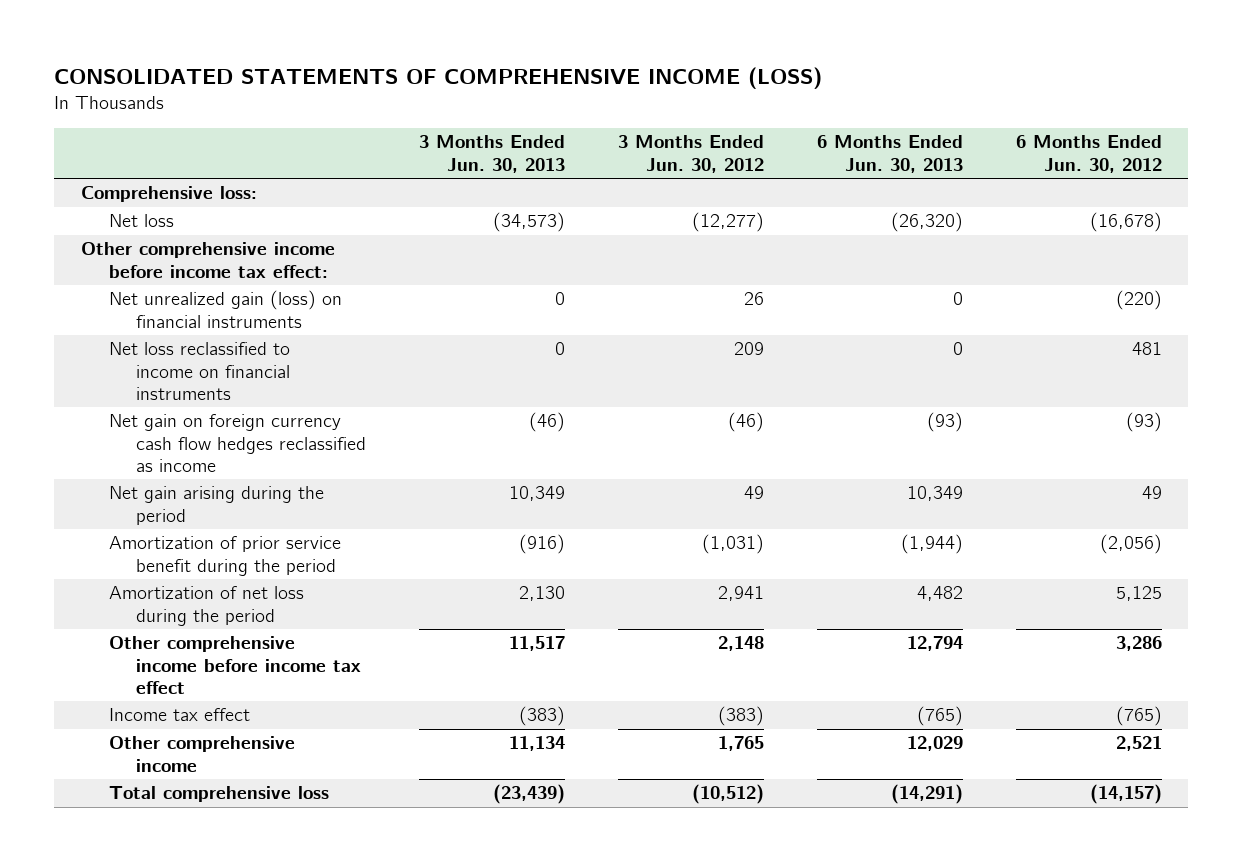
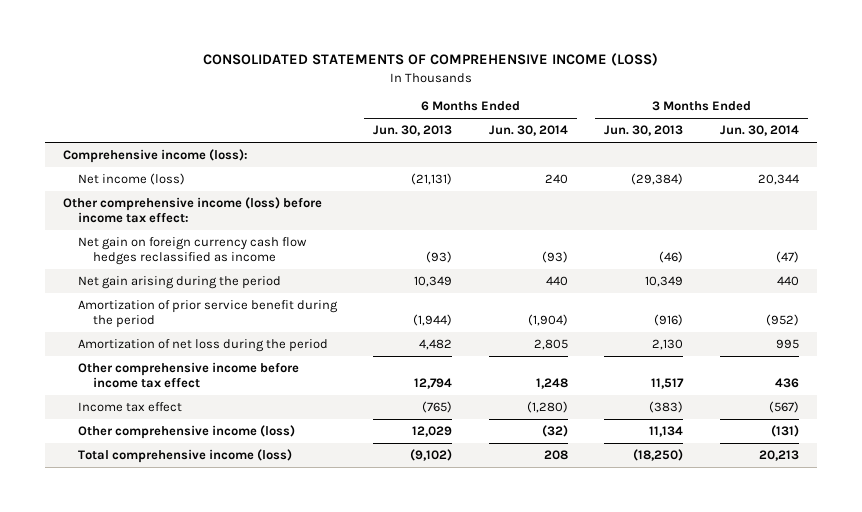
[617,135,764,173] 3 Months Ended Jun. 30, 2012 -> none
[1015,135,1162,173] 6 Months Ended Jun. 30, 2012 -> none
none -> [488,125,568,137] Jun. 30, 2014
none -> [719,125,799,137] Jun. 30, 2014
[108,290,342,328] Net unrealized gain (loss) on financial instruments -> none
[108,342,291,400] Net loss reclassified to income on financial instruments -> none
[80,186,257,203] Comprehensive loss: -> [62,149,248,164] Comprehensive income (loss):
[108,214,174,228] Net loss -> [77,173,185,186] Net income (loss)
[493,212,566,233] (34,573) -> [631,173,684,186] (29,384)
[890,212,963,233] (26,320) -> [411,173,453,186] (21,131)
[80,242,335,278] Other comprehensive income before income tax effect: -> [62,197,322,223] Other comprehensive income (loss) before income tax effect:
[108,736,295,772] Other comprehensive income -> [77,425,295,440] Other comprehensive income (loss)
[108,786,329,803] Total comprehensive loss -> [77,449,292,464] Total comprehensive income (loss)
[493,784,566,805] (23,439) -> [633,449,684,462] (18,250)
[890,784,963,805] (14,291) -> [410,449,453,462] (9,102)

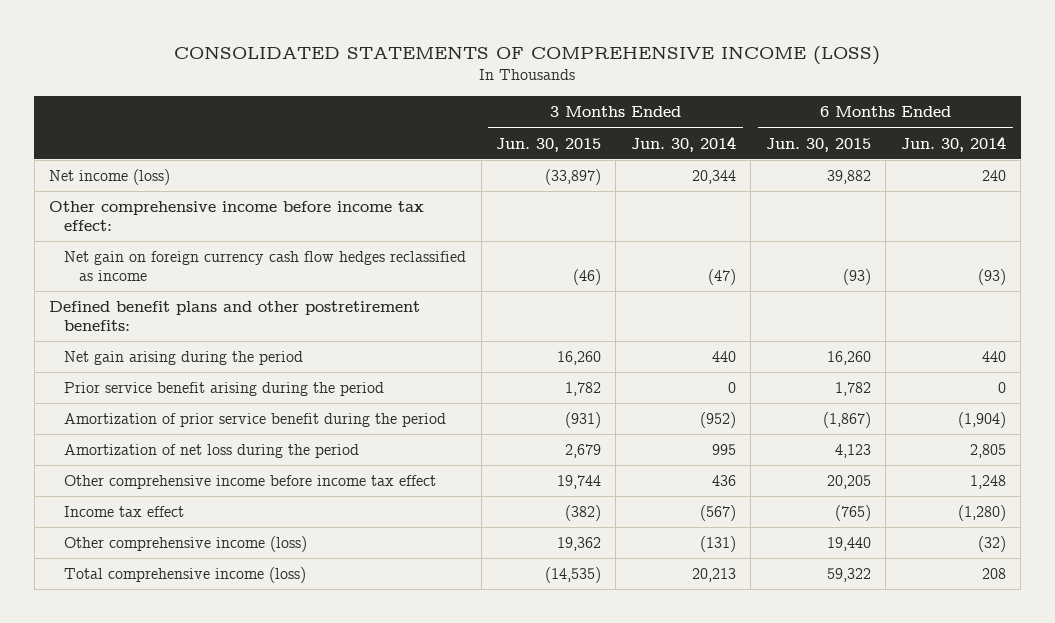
[373,125,453,137] Jun. 30, 2013 -> none
[604,125,684,137] Jun. 30, 2013 -> none
none -> [495,137,601,152] Jun. 30, 2015
none -> [765,137,871,152] Jun. 30, 2015
[62,149,248,164] Comprehensive income (loss): -> none
[62,197,322,223] Other comprehensive income (loss) before income tax effect: -> [49,201,425,232] Other comprehensive income before income tax effect:
none -> [49,301,421,332] Defined benefit plans and other postretirement benefits:
none -> [64,382,385,397] Prior service benefit arising during the period

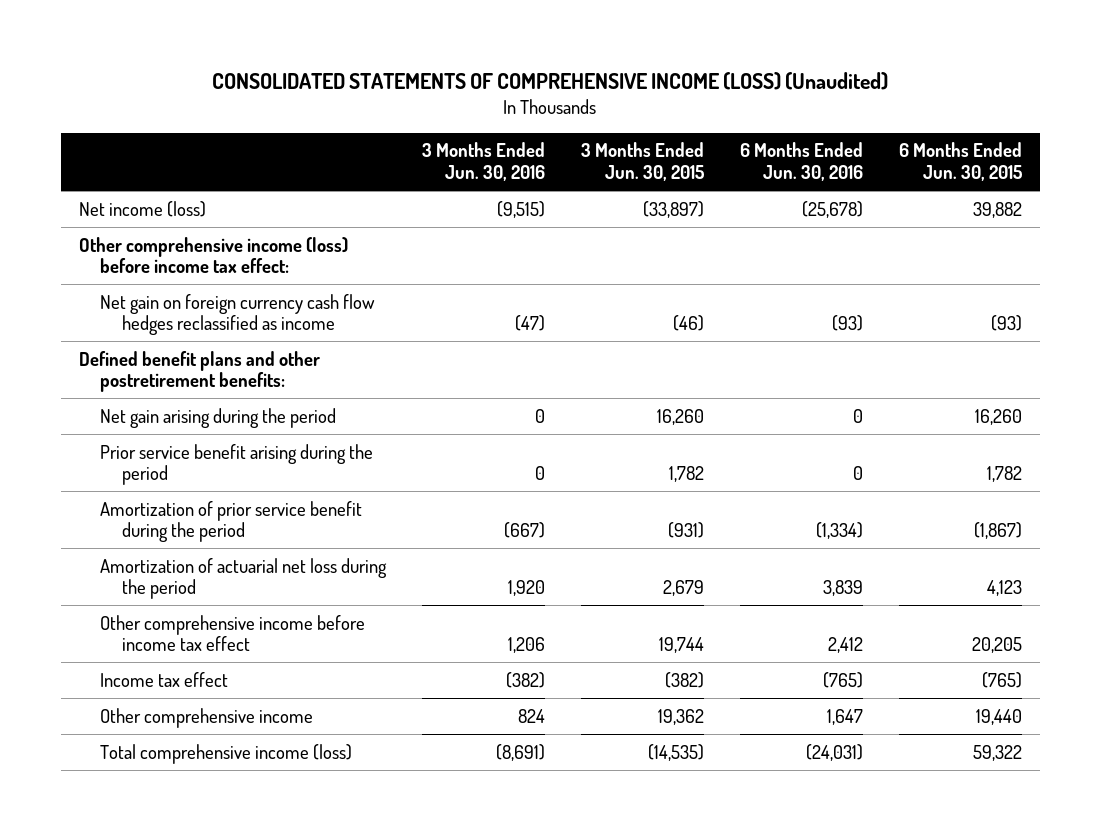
[174,45,881,65] CONSOLIDATED STATEMENTS OF COMPREHENSIVE INCOME (LOSS) -> [212,72,889,91] CONSOLIDATED STATEMENTS OF COMPREHENSIVE INCOME (LOSS) (Unaudited)
[630,135,736,152] Jun. 30, 2014 -> none
[900,135,1006,152] Jun. 30, 2014 -> none
none -> [422,142,546,182] 3 Months Ended Jun. 30, 2016
none -> [739,142,863,182] 6 Months Ended Jun. 30, 2016
[49,201,425,232] Other comprehensive income before income tax effect: -> [78,236,348,274] Other comprehensive income (loss) before income tax effect:
[64,444,360,459] Amortization of net loss during the period -> [100,557,388,600] Amortization of actuarial net loss during the period
[64,536,308,553] Other comprehensive income (loss) -> [100,707,314,728] Other comprehensive income

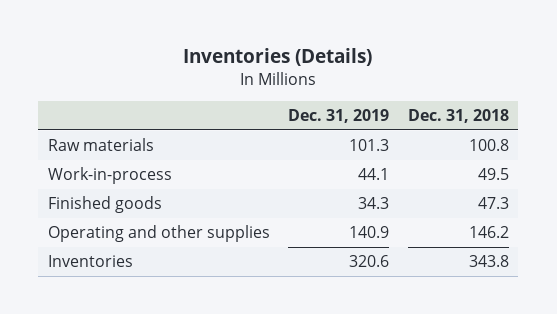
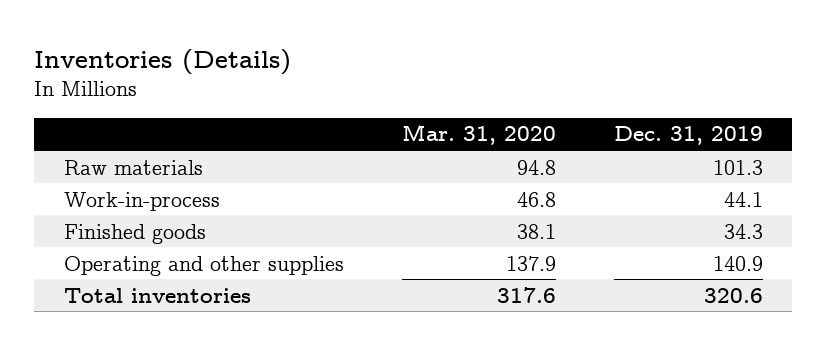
[408,109,510,124] Dec. 31, 2018 -> none
none -> [401,124,556,146] Mar. 31, 2020
[47,255,133,268] Inventories -> [63,287,251,303] Total inventories

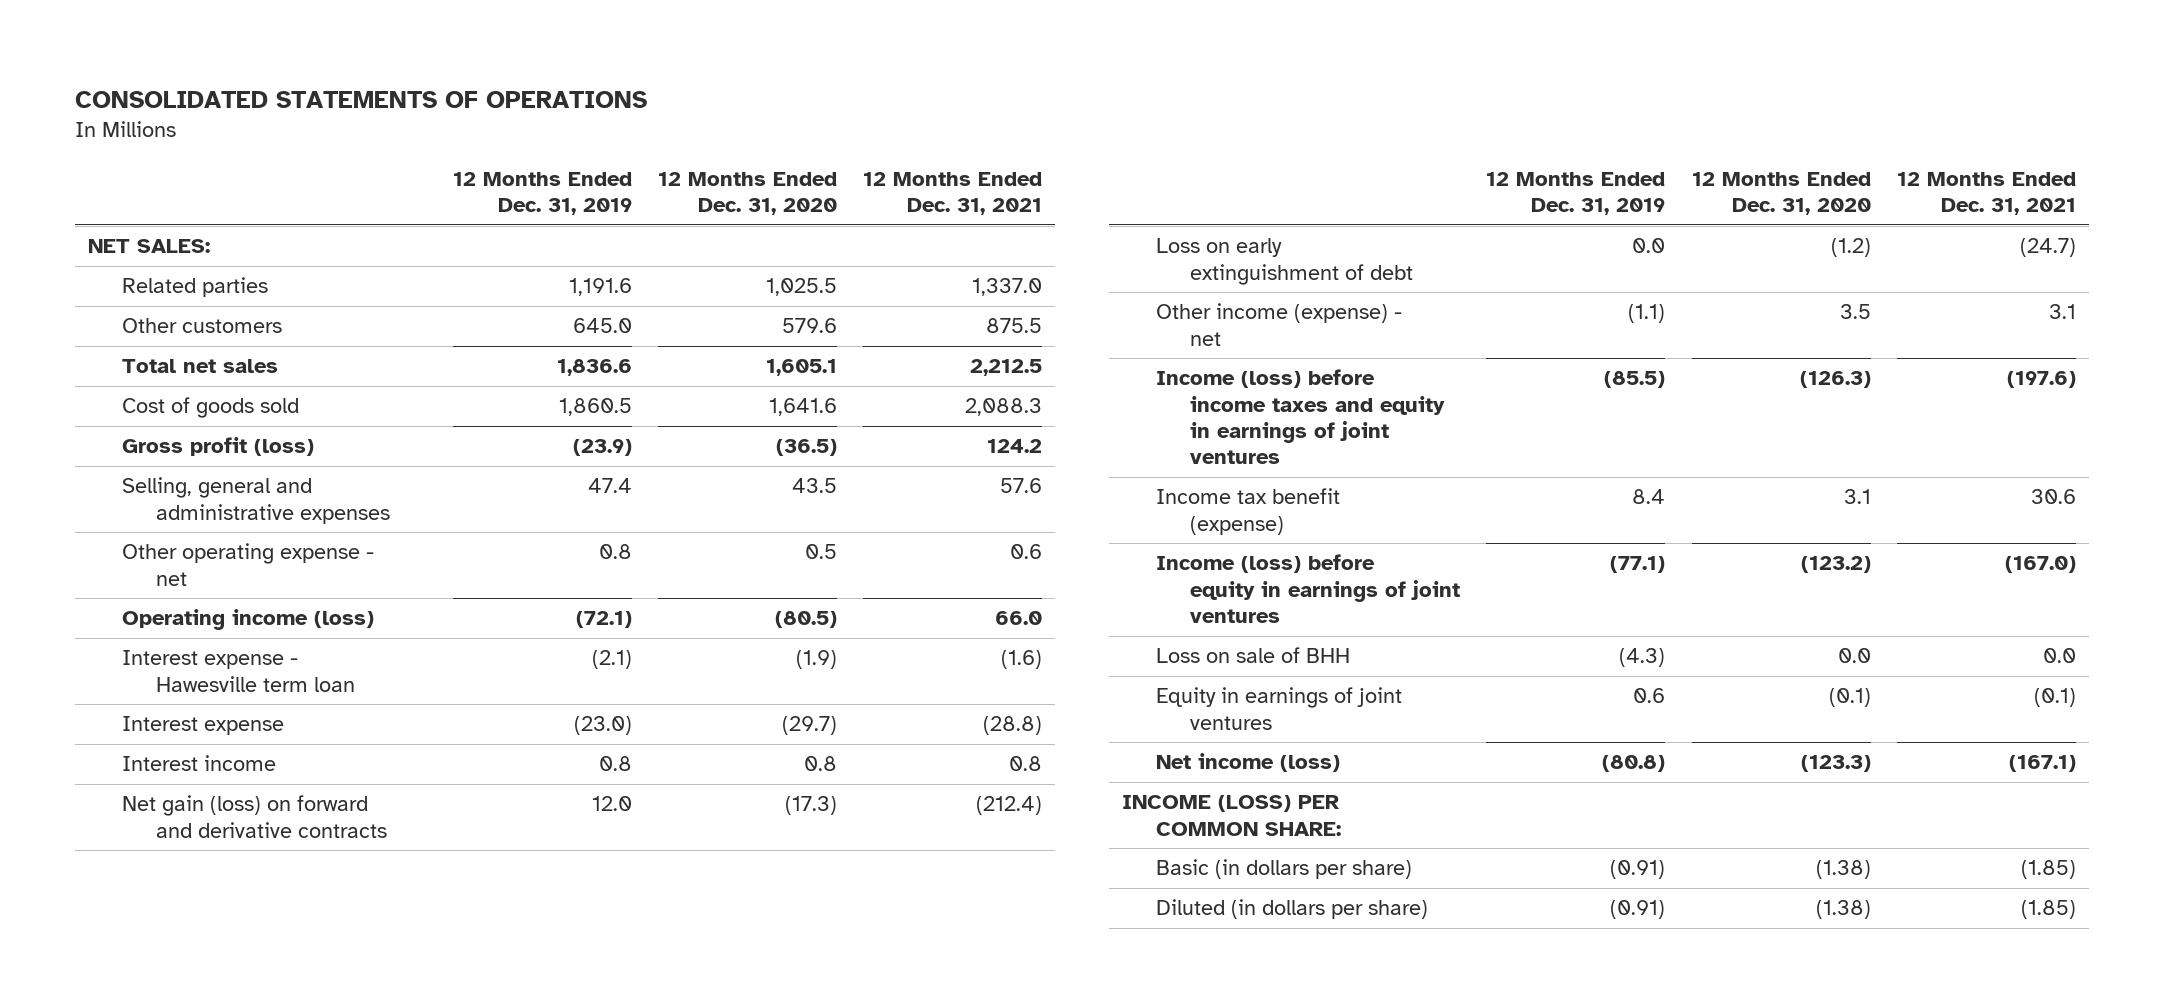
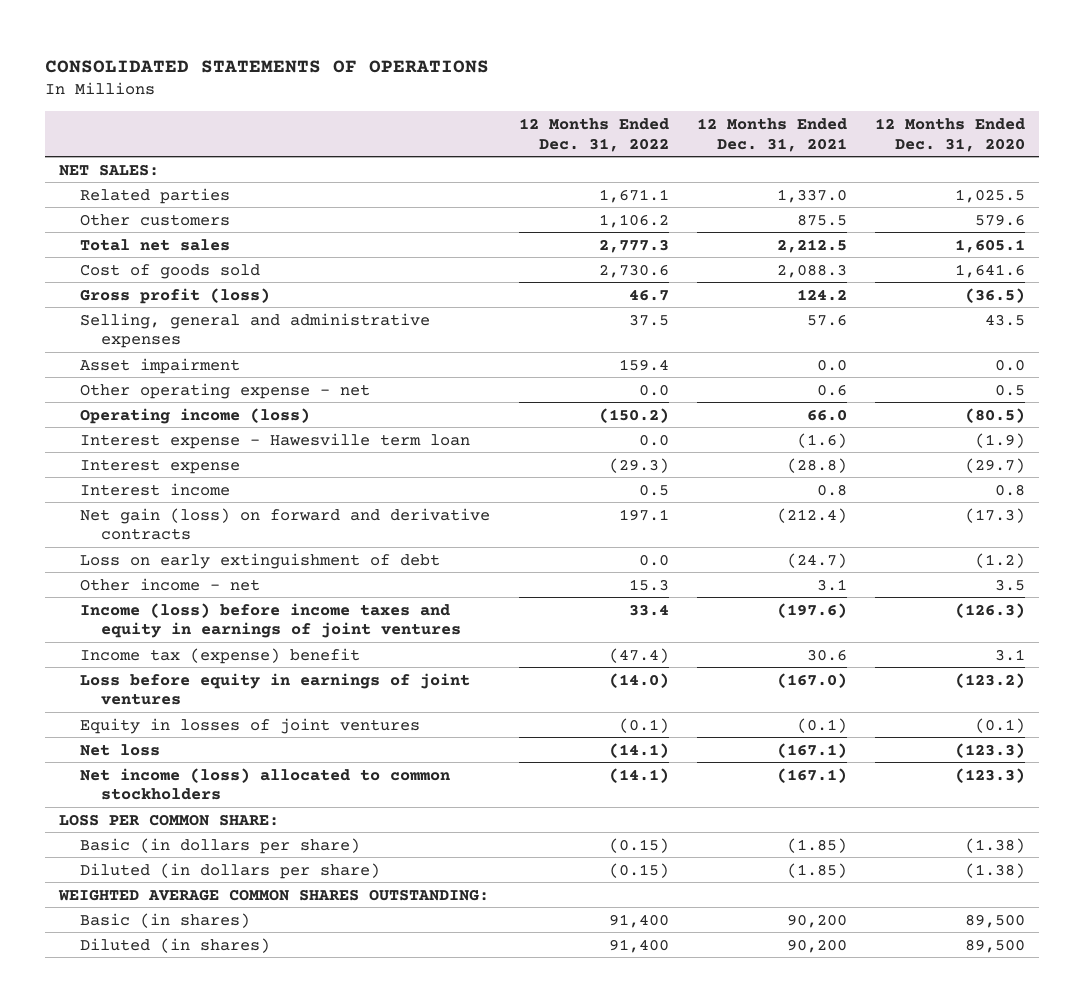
[452,171,632,216] 12 Months Ended Dec. 31, 2019 -> none
none -> [518,117,669,152] 12 Months Ended Dec. 31, 2022
none -> [80,357,241,374] Asset impairment
[1155,303,1402,346] Other income (expense) - net -> [80,577,261,591] Other income - net
[1155,647,1350,664] Loss on sale of BHH -> none
[1155,488,1340,535] Income tax benefit (expense) -> [80,647,361,664] Income tax (expense) benefit
[1155,554,1461,623] Income (loss) before equity in earnings of joint ventures -> [80,672,471,706] Loss before equity in earnings of joint ventures
[1155,687,1402,730] Equity in earnings of joint ventures -> [80,717,421,734] Equity in losses of joint ventures
[1155,753,1340,773] Net income (loss) -> [80,743,161,756] Net loss
none -> [80,767,451,801] Net income (loss) allocated to common stockholders
[1121,795,1341,836] INCOME (LOSS) PER COMMON SHARE: -> [59,813,280,826] LOSS PER COMMON SHARE:
none -> [58,888,490,901] WEIGHTED AVERAGE COMMON SHARES OUTSTANDING:
none -> [80,912,251,928] Basic (in shares)
none -> [80,937,271,953] Diluted (in shares)

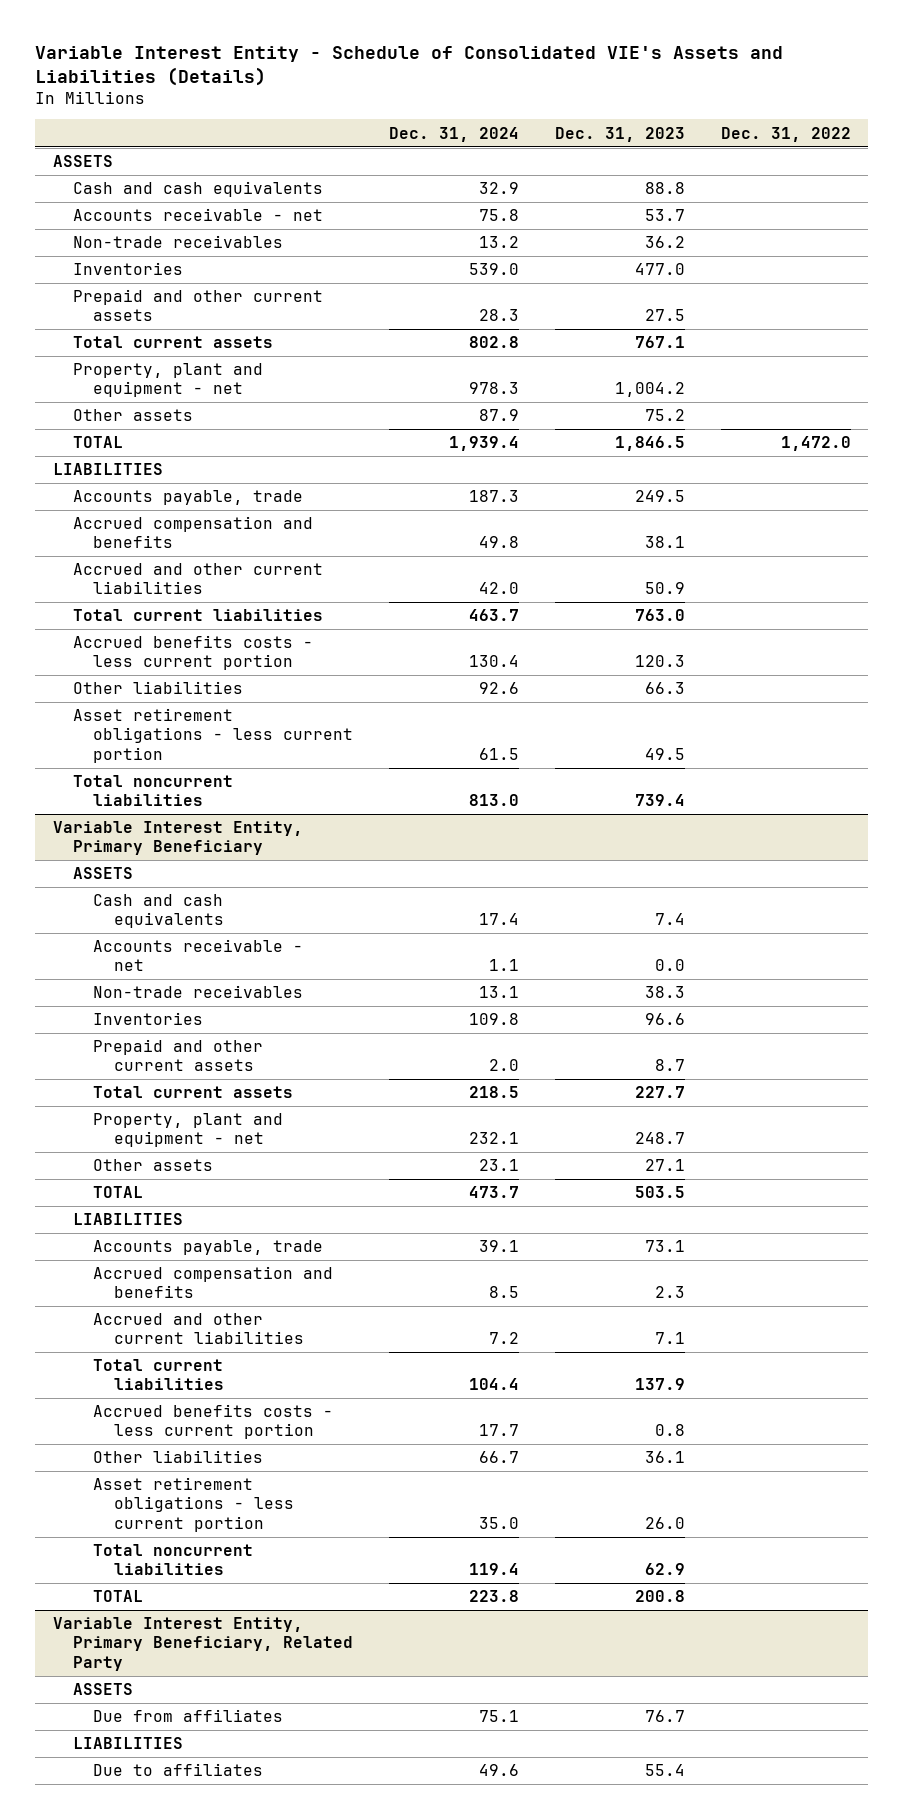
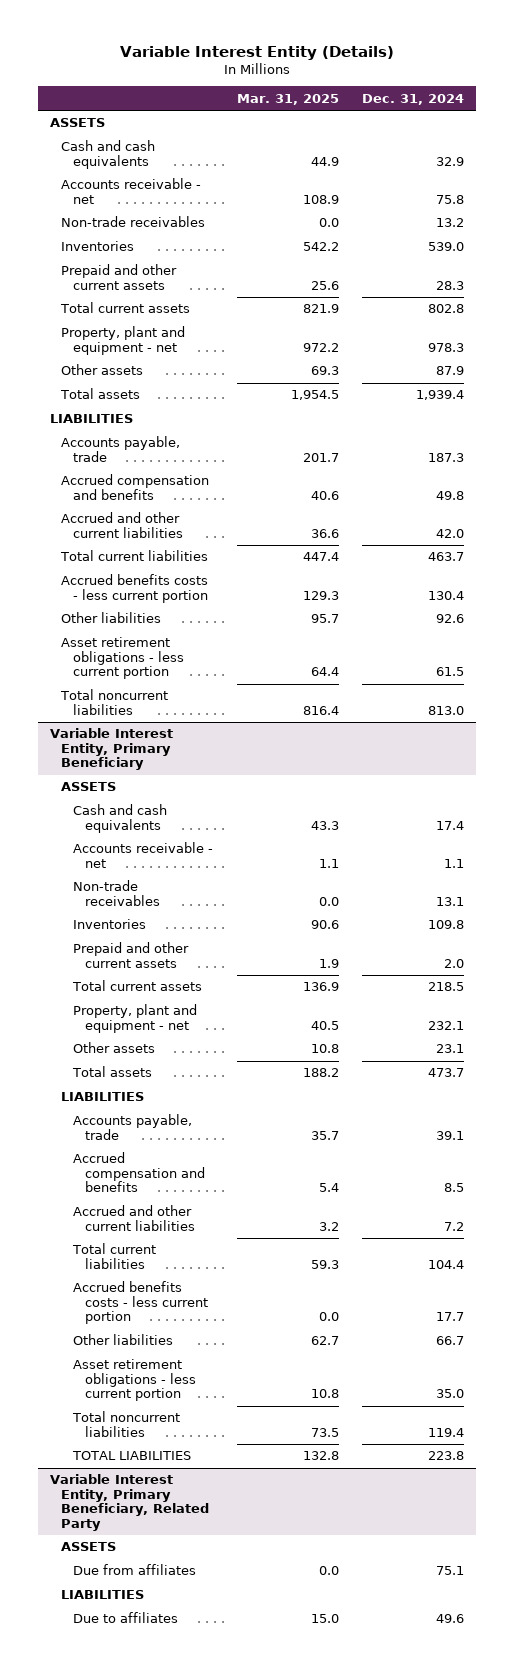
[34,45,783,86] Variable Interest Entity - Schedule of Consolidated VIE's Assets and Liabilities (Details) -> [119,46,394,61] Variable Interest Entity (Details)
[554,126,685,142] Dec. 31, 2023 -> none
[720,126,851,142] Dec. 31, 2022 -> none
none -> [236,93,339,105] Mar. 31, 2025
[72,436,123,449] TOTAL -> [60,388,141,400] Total assets
[93,1186,144,1199] TOTAL -> [72,1066,153,1078] Total assets
[93,1590,144,1603] TOTAL -> [72,1451,192,1461] TOTAL LIABILITIES

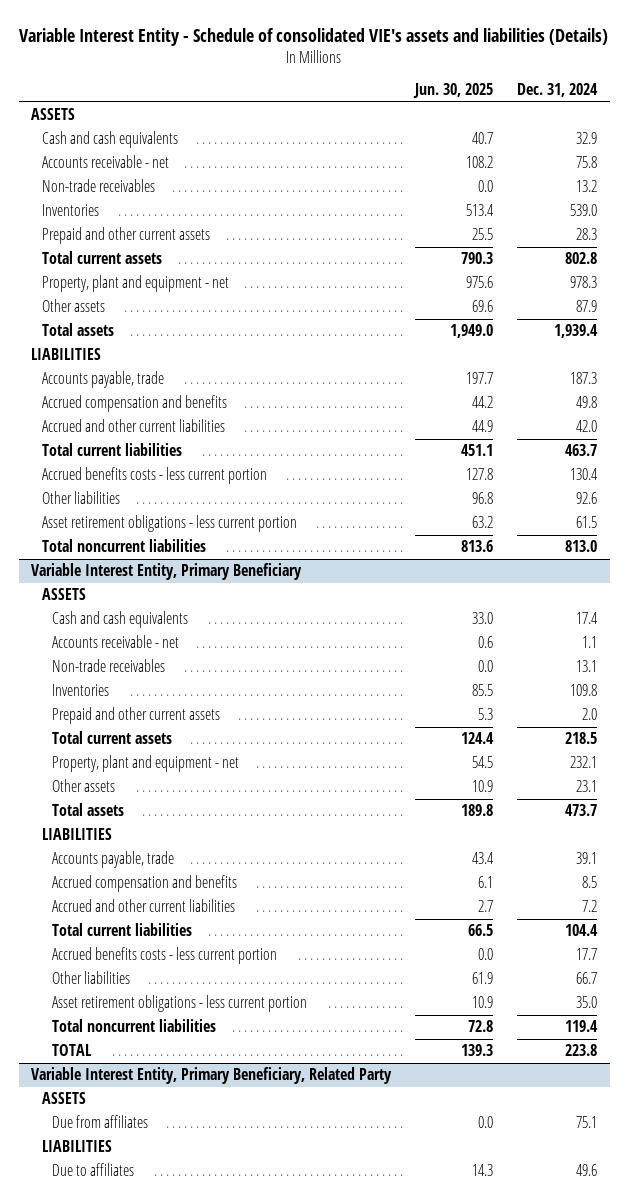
[119,46,394,61] Variable Interest Entity (Details) -> [19,28,609,47] Variable Interest Entity - Schedule of consolidated VIE's assets and liabilities (Details)
[236,93,339,105] Mar. 31, 2025 -> none
none -> [413,83,494,99] Jun. 30, 2025
[72,1451,192,1461] TOTAL LIABILITIES -> [52,1044,93,1057] TOTAL

